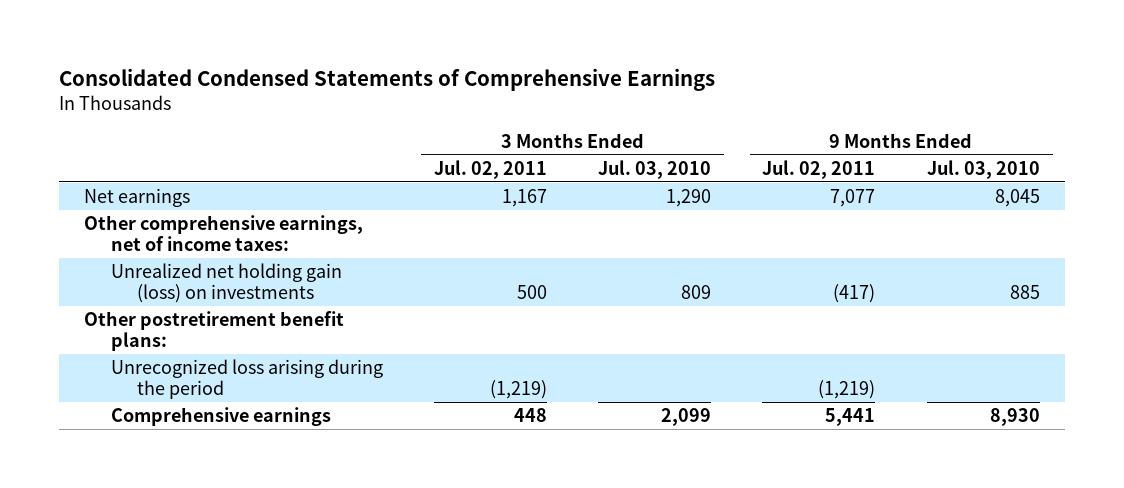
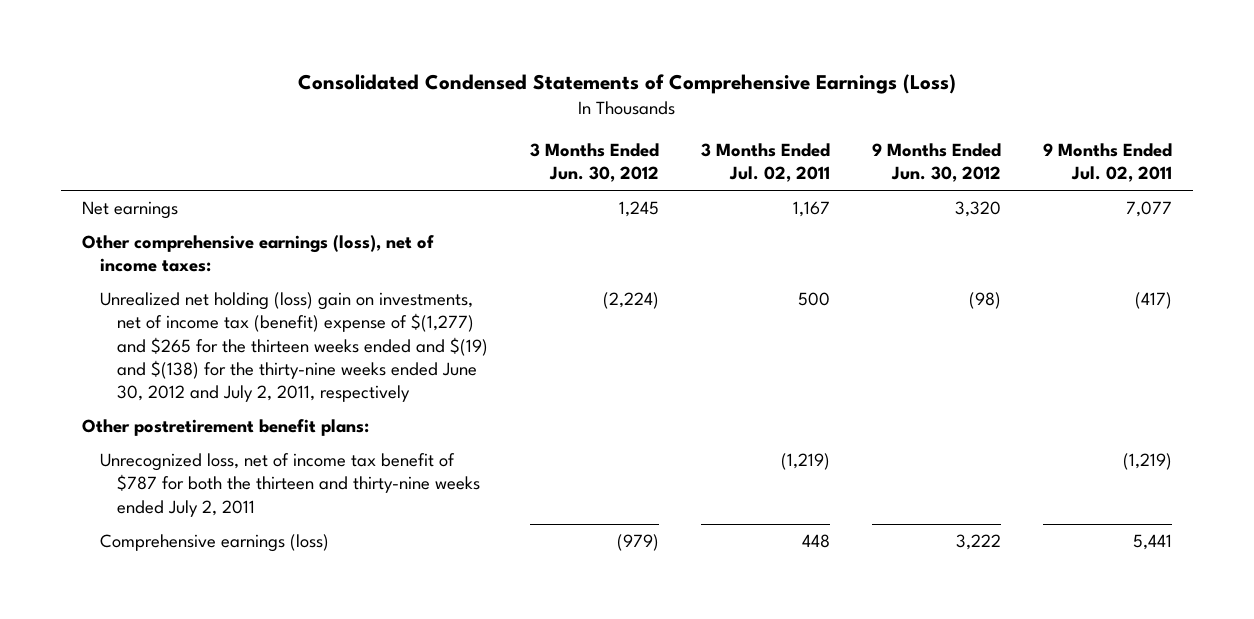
[58,68,715,92] Consolidated Condensed Statements of Comprehensive Earnings -> [297,74,956,95] Consolidated Condensed Statements of Comprehensive Earnings (Loss)
[598,159,712,179] Jul. 03, 2010 -> none
[926,159,1040,179] Jul. 03, 2010 -> none
none -> [530,142,660,183] 3 Months Ended Jun. 30, 2012
none -> [872,142,1002,183] 9 Months Ended Jun. 30, 2012
[84,214,364,252] Other comprehensive earnings, net of income taxes: -> [81,235,434,273] Other comprehensive earnings (loss), net of income taxes:
[110,262,342,304] Unrealized net holding gain (loss) on investments -> [99,292,489,403] Unrealized net holding (loss) gain on investments, net of income tax (benefit) expense of $(1,277) and $265 for the thirteen weeks ended and $(19) and $(138) for the thirty-nine weeks ended June 30, 2012 and July 2, 2011, respectively
[110,358,383,400] Unrecognized loss arising during the period -> [99,453,481,517] Unrecognized loss, net of income tax benefit of $787 for both the thirteen and thirty-nine weeks ended July 2, 2011
[110,406,331,426] Comprehensive earnings -> [99,534,329,553] Comprehensive earnings (loss)

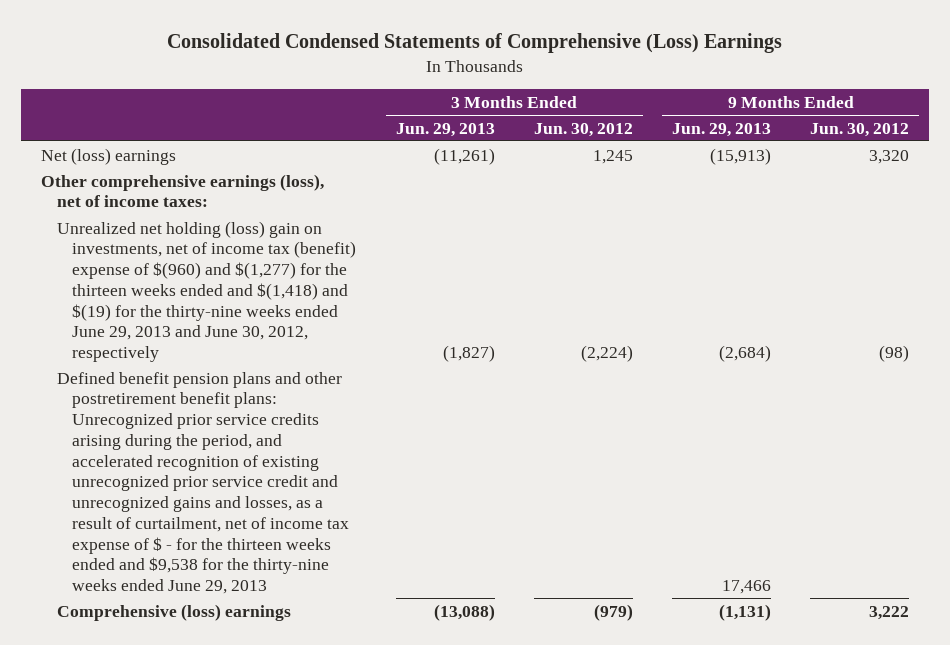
[297,74,956,95] Consolidated Condensed Statements of Comprehensive Earnings (Loss) -> [167,33,783,54] Consolidated Condensed Statements of Comprehensive (Loss) Earnings
[701,142,831,183] 3 Months Ended Jul. 02, 2011 -> none
[1043,142,1173,183] 9 Months Ended Jul. 02, 2011 -> none
none -> [395,122,495,137] Jun. 29, 2013
none -> [672,122,772,137] Jun. 29, 2013
[81,201,178,220] Net earnings -> [41,147,177,165] Net (loss) earnings
[81,419,369,437] Other postretirement benefit plans: -> none
[99,453,481,517] Unrecognized loss, net of income tax benefit of $787 for both the thirteen and thirty-nine weeks ended July 2, 2011 -> none
[99,292,489,403] Unrealized net holding (loss) gain on investments, net of income tax (benefit) expense of $(1,277) and $265 for the thirteen weeks ended and $(19) and $(138) for the thirty-nine weeks ended June 30, 2012 and July 2, 2011, respectively -> [56,220,357,363] Unrealized net holding (loss) gain on investments, net of income tax (benefit) expense of $(960) and $(1,277) for the thirteen weeks ended and $(1,418) and $(19) for the thirty-nine weeks ended June 29, 2013 and June 30, 2012, respectively
none -> [56,371,350,595] Defined benefit pension plans and other postretirement benefit plans: Unrecognized prior service credits arising during the period, and accelerated recognition of existing unrecognized prior service credit and unrecognized gains and losses, as a result of curtailment, net of income tax expense of $ - for the thirteen weeks ended and $9,538 for the thirty-nine weeks ended June 29, 2013
[99,534,329,553] Comprehensive earnings (loss) -> [56,603,291,621] Comprehensive (loss) earnings

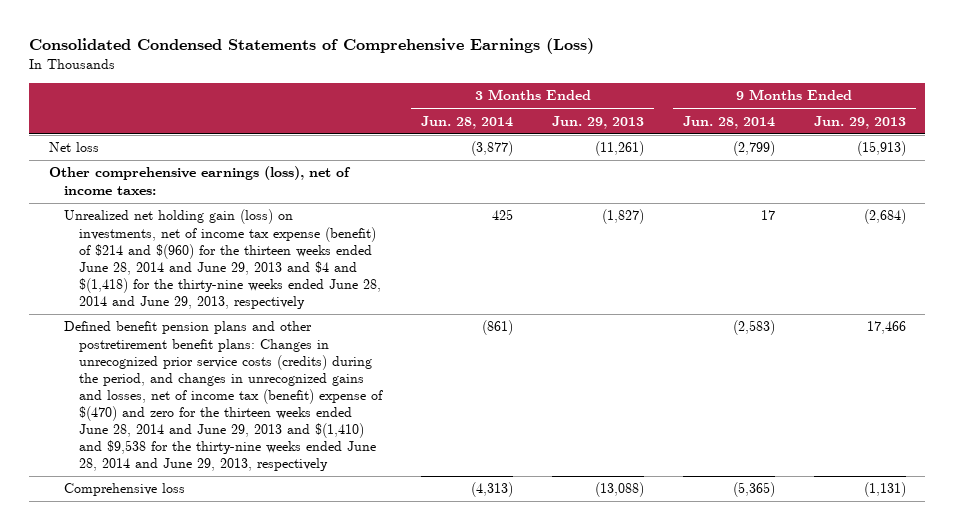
[167,33,783,54] Consolidated Condensed Statements of Comprehensive (Loss) Earnings -> [29,38,595,55] Consolidated Condensed Statements of Comprehensive Earnings (Loss)
[533,122,633,137] Jun. 30, 2012 -> none
[810,122,910,137] Jun. 30, 2012 -> none
none -> [421,115,514,129] Jun. 28, 2014
none -> [682,115,775,129] Jun. 28, 2014
[41,147,177,165] Net (loss) earnings -> [48,142,99,153] Net loss
[56,220,357,363] Unrealized net holding (loss) gain on investments, net of income tax (benefit) expense of $(960) and $(1,277) for the thirteen weeks ended and $(1,418) and $(19) for the thirty-nine weeks ended June 29, 2013 and June 30, 2012, respectively -> [63,209,382,309] Unrealized net holding gain (loss) on investments, net of income tax expense (benefit) of $214 and $(960) for the thirteen weeks ended June 28, 2014 and June 29, 2013 and $4 and $(1,418) for the thirty-nine weeks ended June 28, 2014 and June 29, 2013, respectively
[56,371,350,595] Defined benefit pension plans and other postretirement benefit plans: Unrecognized prior service credits arising during the period, and accelerated recognition of existing unrecognized prior service credit and unrecognized gains and losses, as a result of curtailment, net of income tax expense of $ - for the thirteen weeks ended and $9,538 for the thirty-nine weeks ended June 29, 2013 -> [63,321,384,472] Defined benefit pension plans and other postretirement benefit plans: Changes in unrecognized prior service costs (credits) during the period, and changes in unrecognized gains and losses, net of income tax (benefit) expense of $(470) and zero for the thirteen weeks ended June 28, 2014 and June 29, 2013 and $(1,410) and $9,538 for the thirty-nine weeks ended June 28, 2014 and June 29, 2013, respectively
[56,603,291,621] Comprehensive (loss) earnings -> [63,483,185,497] Comprehensive loss

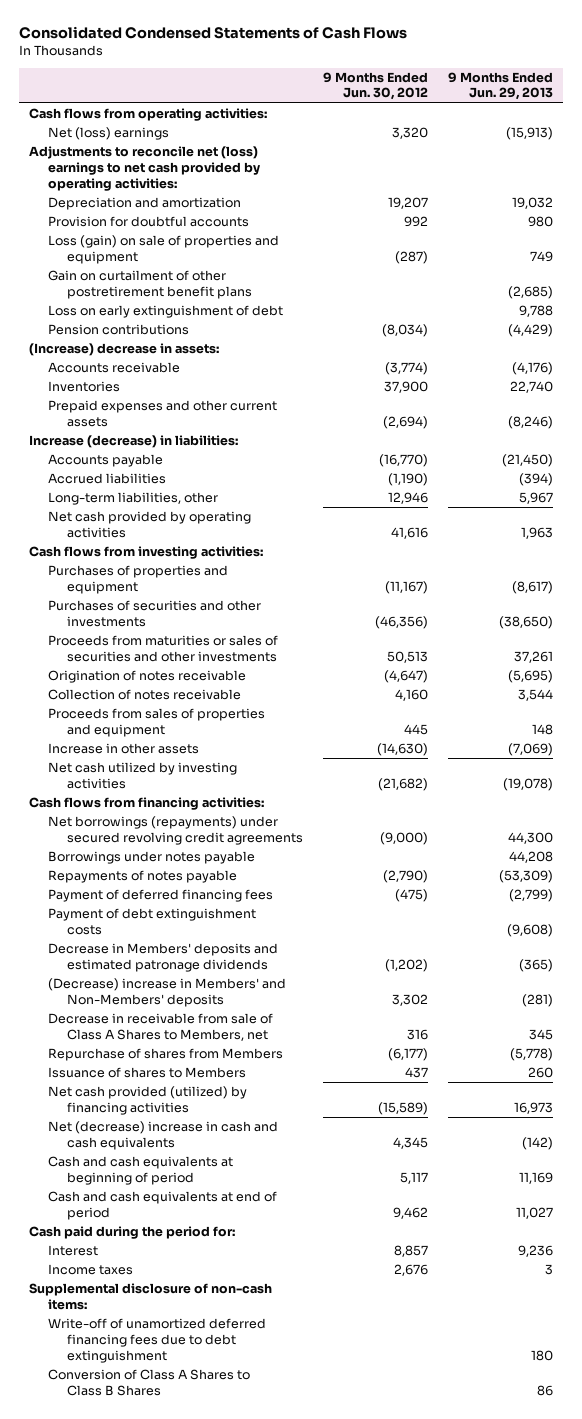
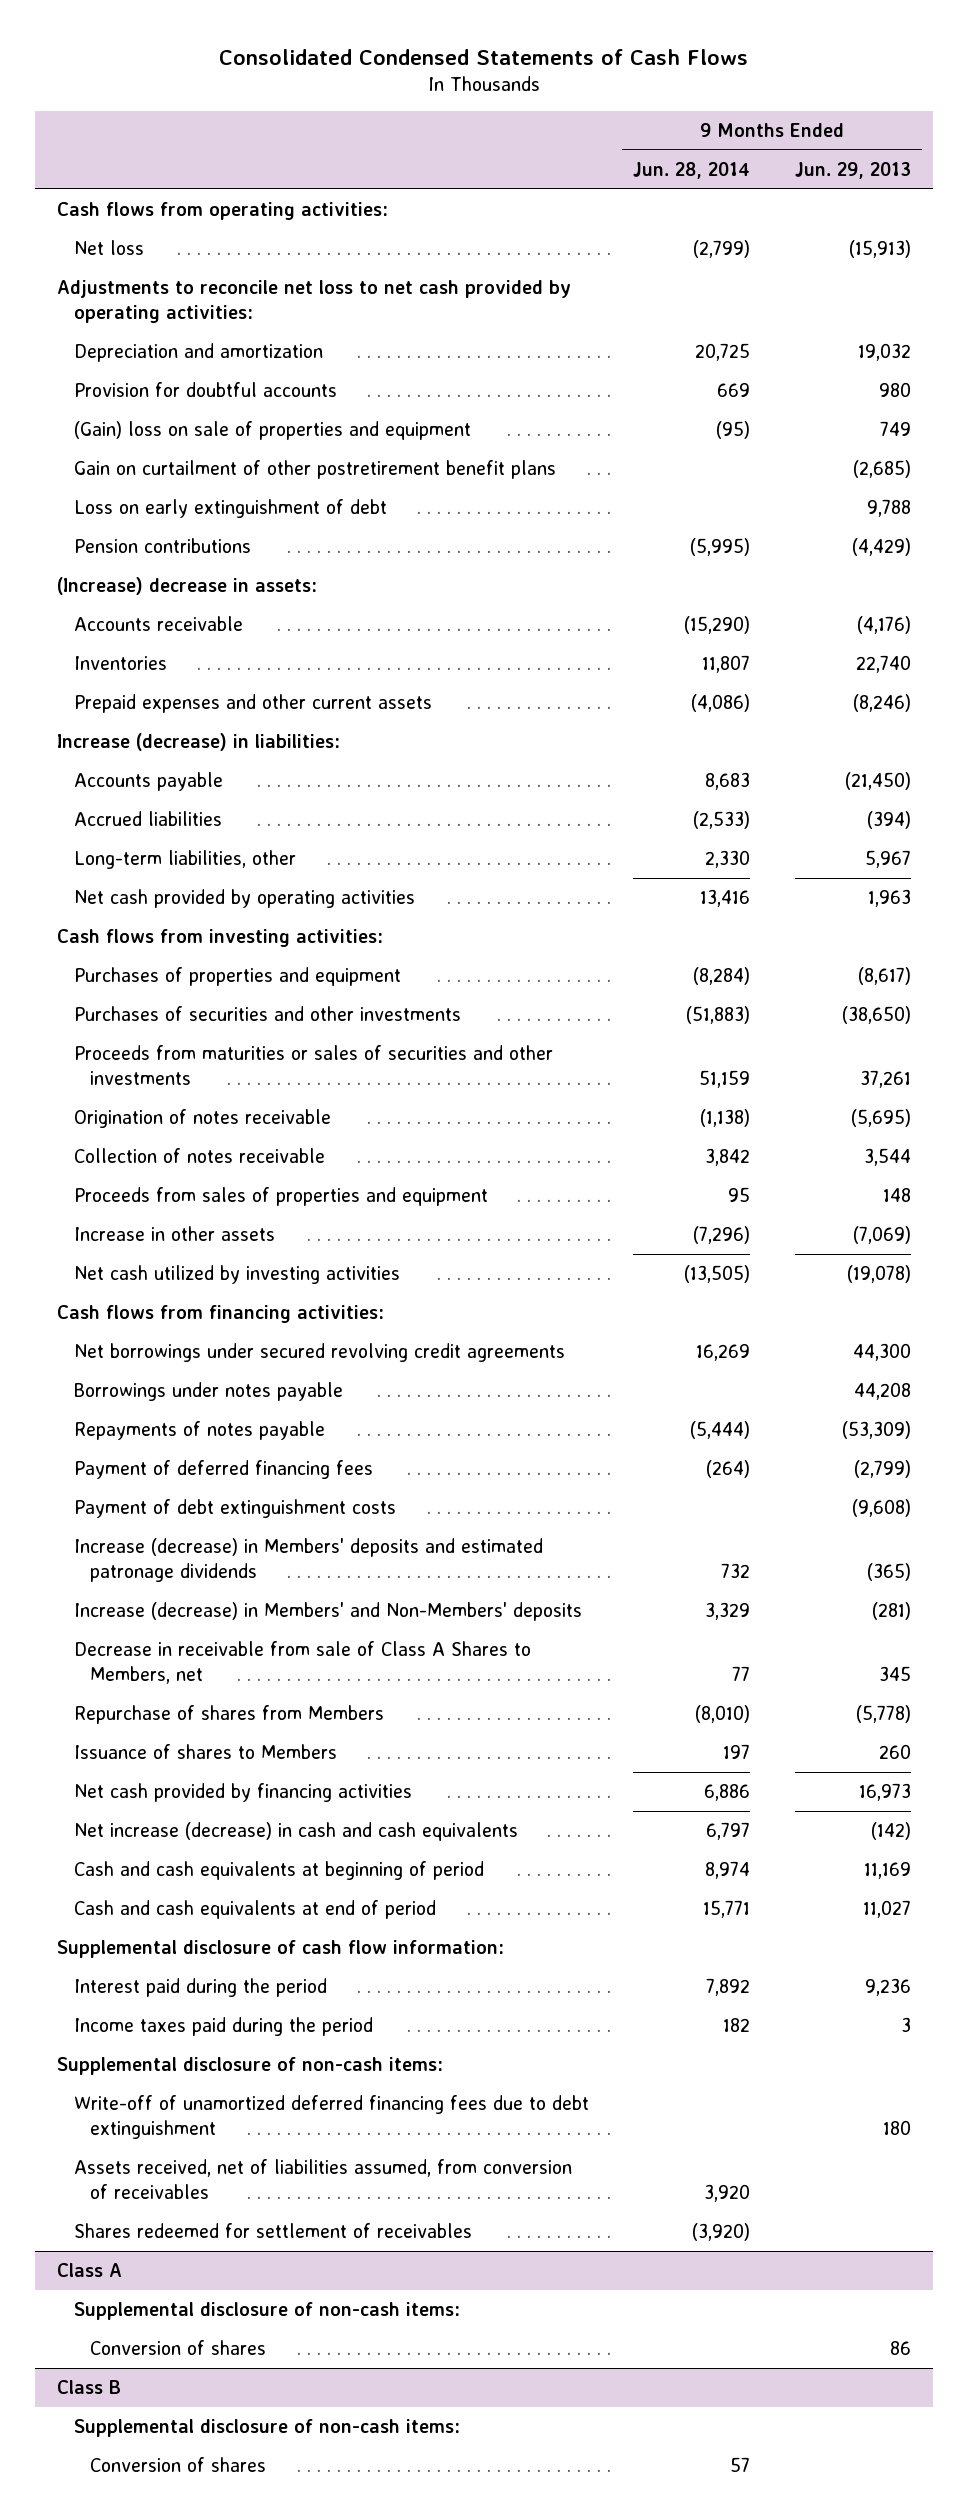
[323,71,429,101] 9 Months Ended Jun. 30, 2012 -> none
none -> [633,162,751,180] Jun. 28, 2014
[48,127,170,141] Net (loss) earnings -> [73,240,144,256] Net loss
[28,146,261,191] Adjustments to reconcile net (loss) earnings to net cash provided by operating activities: -> [57,280,572,324] Adjustments to reconcile net loss to net cash provided by operating activities:
[48,235,280,264] Loss (gain) on sale of properties and equipment -> [73,421,471,441] (Gain) loss on sale of properties and equipment
[48,816,304,845] Net borrowings (repayments) under secured revolving credit agreements -> [73,1343,565,1363] Net borrowings under secured revolving credit agreements
[48,943,279,972] Decrease in Members' deposits and estimated patronage dividends -> [73,1538,543,1583] Increase (decrease) in Members' deposits and estimated patronage dividends
[48,978,287,1007] (Decrease) increase in Members' and Non-Members' deposits -> [73,1602,582,1622] Increase (decrease) in Members' and Non-Members' deposits
[48,1086,248,1115] Net cash provided (utilized) by financing activities -> [73,1783,412,1803] Net cash provided by financing activities
[48,1121,279,1150] Net (decrease) increase in cash and cash equivalents -> [73,1822,518,1842] Net increase (decrease) in cash and cash equivalents
[28,1226,235,1240] Cash paid during the period for: -> none
none -> [57,1940,505,1959] Supplemental disclosure of cash flow information:
[48,1245,99,1257] Interest -> [73,1978,327,1998] Interest paid during the period
[48,1264,134,1276] Income taxes -> [73,2017,373,2037] Income taxes paid during the period
none -> [73,2159,572,2200] Assets received, net of liabilities assumed, from conversion of receivables
none -> [73,2223,472,2239] Shares redeemed for settlement of receivables
none -> [57,2263,123,2278] Class A
none -> [73,2302,460,2321] Supplemental disclosure of non-cash items:
[48,1369,251,1396] Conversion of Class A Shares to Class B Shares -> [90,2340,267,2356] Conversion of shares
none -> [57,2380,122,2395] Class B
none -> [73,2419,460,2438] Supplemental disclosure of non-cash items:
none -> [90,2457,267,2473] Conversion of shares

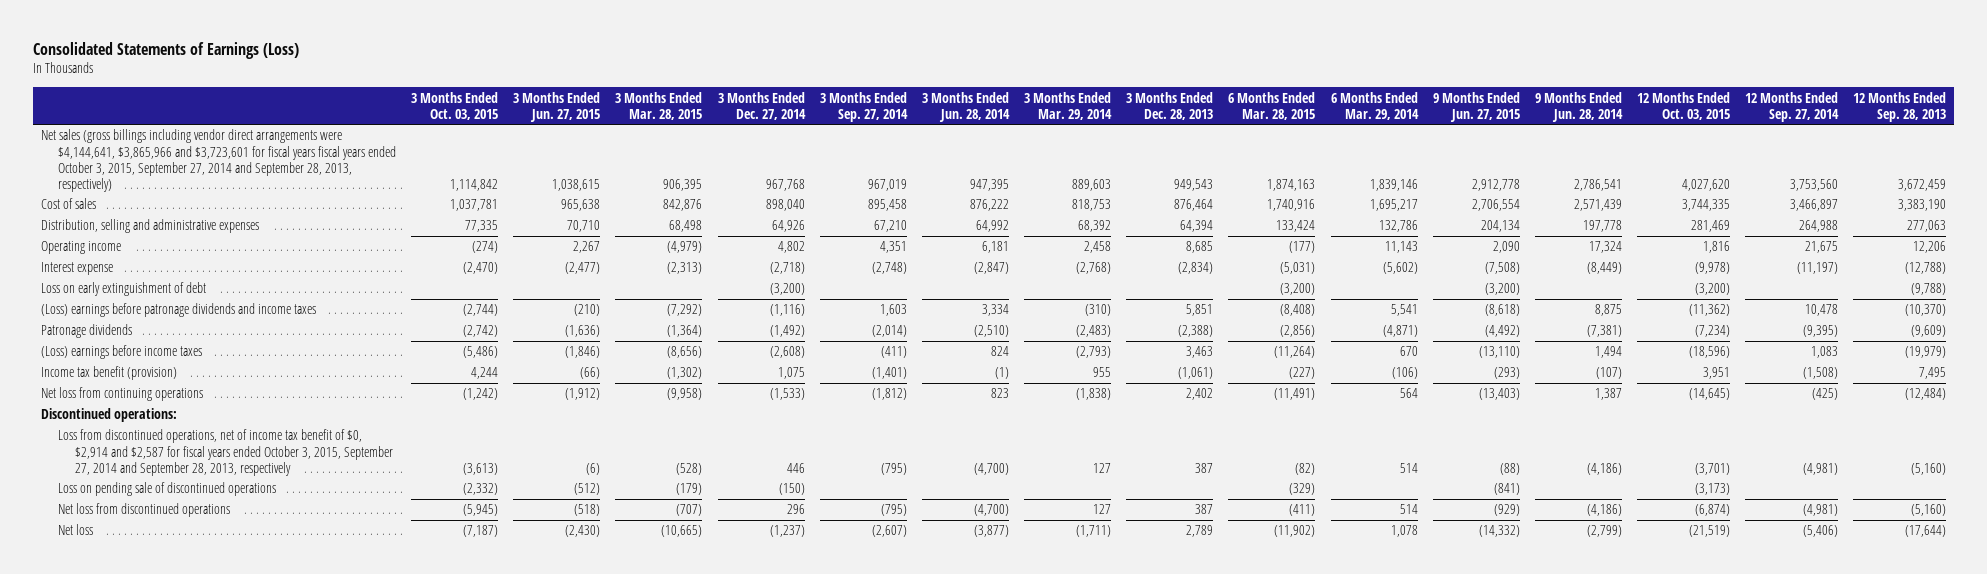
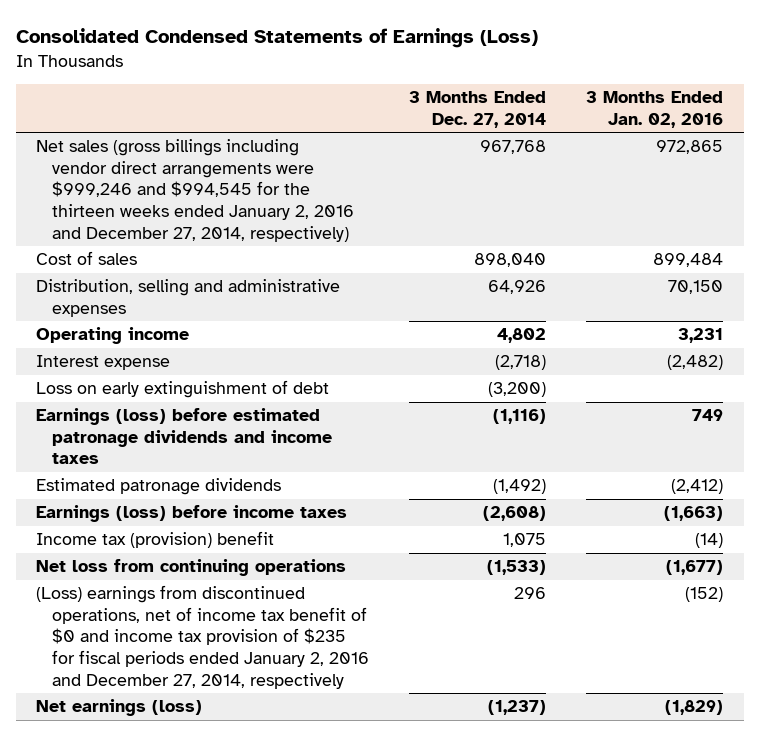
[33,41,300,59] Consolidated Statements of Earnings (Loss) -> [16,28,539,49] Consolidated Condensed Statements of Earnings (Loss)
[410,91,498,120] 3 Months Ended Oct. 03, 2015 -> none
[513,91,601,122] 3 Months Ended Jun. 27, 2015 -> none
[615,91,703,120] 3 Months Ended Mar. 28, 2015 -> none
[819,91,908,122] 3 Months Ended Sep. 27, 2014 -> none
[921,91,1010,122] 3 Months Ended Jun. 28, 2014 -> none
[1024,91,1113,120] 3 Months Ended Mar. 29, 2014 -> none
[1126,91,1214,120] 3 Months Ended Dec. 28, 2013 -> none
[1228,91,1316,120] 6 Months Ended Mar. 28, 2015 -> none
[1330,91,1419,120] 6 Months Ended Mar. 29, 2014 -> none
[1432,91,1520,122] 9 Months Ended Jun. 27, 2015 -> none
[1534,91,1623,122] 9 Months Ended Jun. 28, 2014 -> none
[1637,91,1731,120] 12 Months Ended Oct. 03, 2015 -> none
[1745,91,1840,122] 12 Months Ended Sep. 27, 2014 -> none
[1853,91,1947,122] 12 Months Ended Sep. 28, 2013 -> none
none -> [586,91,724,128] 3 Months Ended Jan. 02, 2016
[40,129,396,192] Net sales (gross billings including vendor direct arrangements were $4,144,641, $3,865,966 and $3,723,601 for fiscal years fiscal years ended October 3, 2015, September 27, 2014 and September 28, 2013, respectively) -> [36,139,354,242] Net sales (gross billings including vendor direct arrangements were $999,246 and $994,545 for the thirteen weeks ended January 2, 2016 and December 27, 2014, respectively)
[40,303,316,318] (Loss) earnings before patronage dividends and income taxes -> [36,408,332,465] Earnings (loss) before estimated patronage dividends and income taxes
[40,324,132,339] Patronage dividends -> [36,478,282,496] Estimated patronage dividends
[40,345,202,360] (Loss) earnings before income taxes -> [36,505,348,523] Earnings (loss) before income taxes
[40,366,177,381] Income tax benefit (provision) -> [36,531,275,549] Income tax (provision) benefit
[40,408,177,423] Discontinued operations: -> none
[57,482,276,497] Loss on pending sale of discontinued operations -> none
[57,503,230,518] Net loss from discontinued operations -> none
[57,429,393,476] Loss from discontinued operations, net of income tax benefit of $0, $2,914 and $2,587 for fiscal years ended October 3, 2015, September 27, 2014 and September 28, 2013, respectively -> [36,585,369,689] (Loss) earnings from discontinued operations, net of income tax benefit of $0 and income tax provision of $235 for fiscal periods ended January 2, 2016 and December 27, 2014, respectively
[786,462,805,473] 446 -> [514,587,547,600] 296
[57,524,93,536] Net loss -> [36,699,203,717] Net earnings (loss)

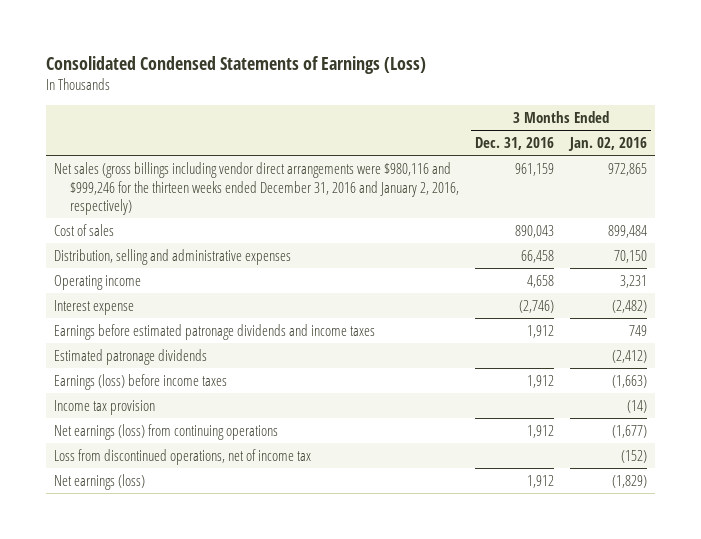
[409,91,547,128] 3 Months Ended Dec. 27, 2014 -> none
none -> [475,136,555,150] Dec. 31, 2016
[36,139,354,242] Net sales (gross billings including vendor direct arrangements were $999,246 and $994,545 for the thirteen weeks ended January 2, 2016 and December 27, 2014, respectively) -> [54,161,460,216] Net sales (gross billings including vendor direct arrangements were $980,116 and $999,246 for the thirteen weeks ended December 31, 2016 and January 2, 2016, respectively)
[36,380,330,399] Loss on early extinguishment of debt -> none
[36,408,332,465] Earnings (loss) before estimated patronage dividends and income taxes -> [54,323,376,340] Earnings before estimated patronage dividends and income taxes
[36,531,275,549] Income tax (provision) benefit -> [54,399,156,415] Income tax provision
[36,559,347,577] Net loss from continuing operations -> [54,423,279,440] Net earnings (loss) from continuing operations
[36,585,369,689] (Loss) earnings from discontinued operations, net of income tax benefit of $0 and income tax provision of $235 for fiscal periods ended January 2, 2016 and December 27, 2014, respectively -> [54,448,312,465] Loss from discontinued operations, net of income tax

